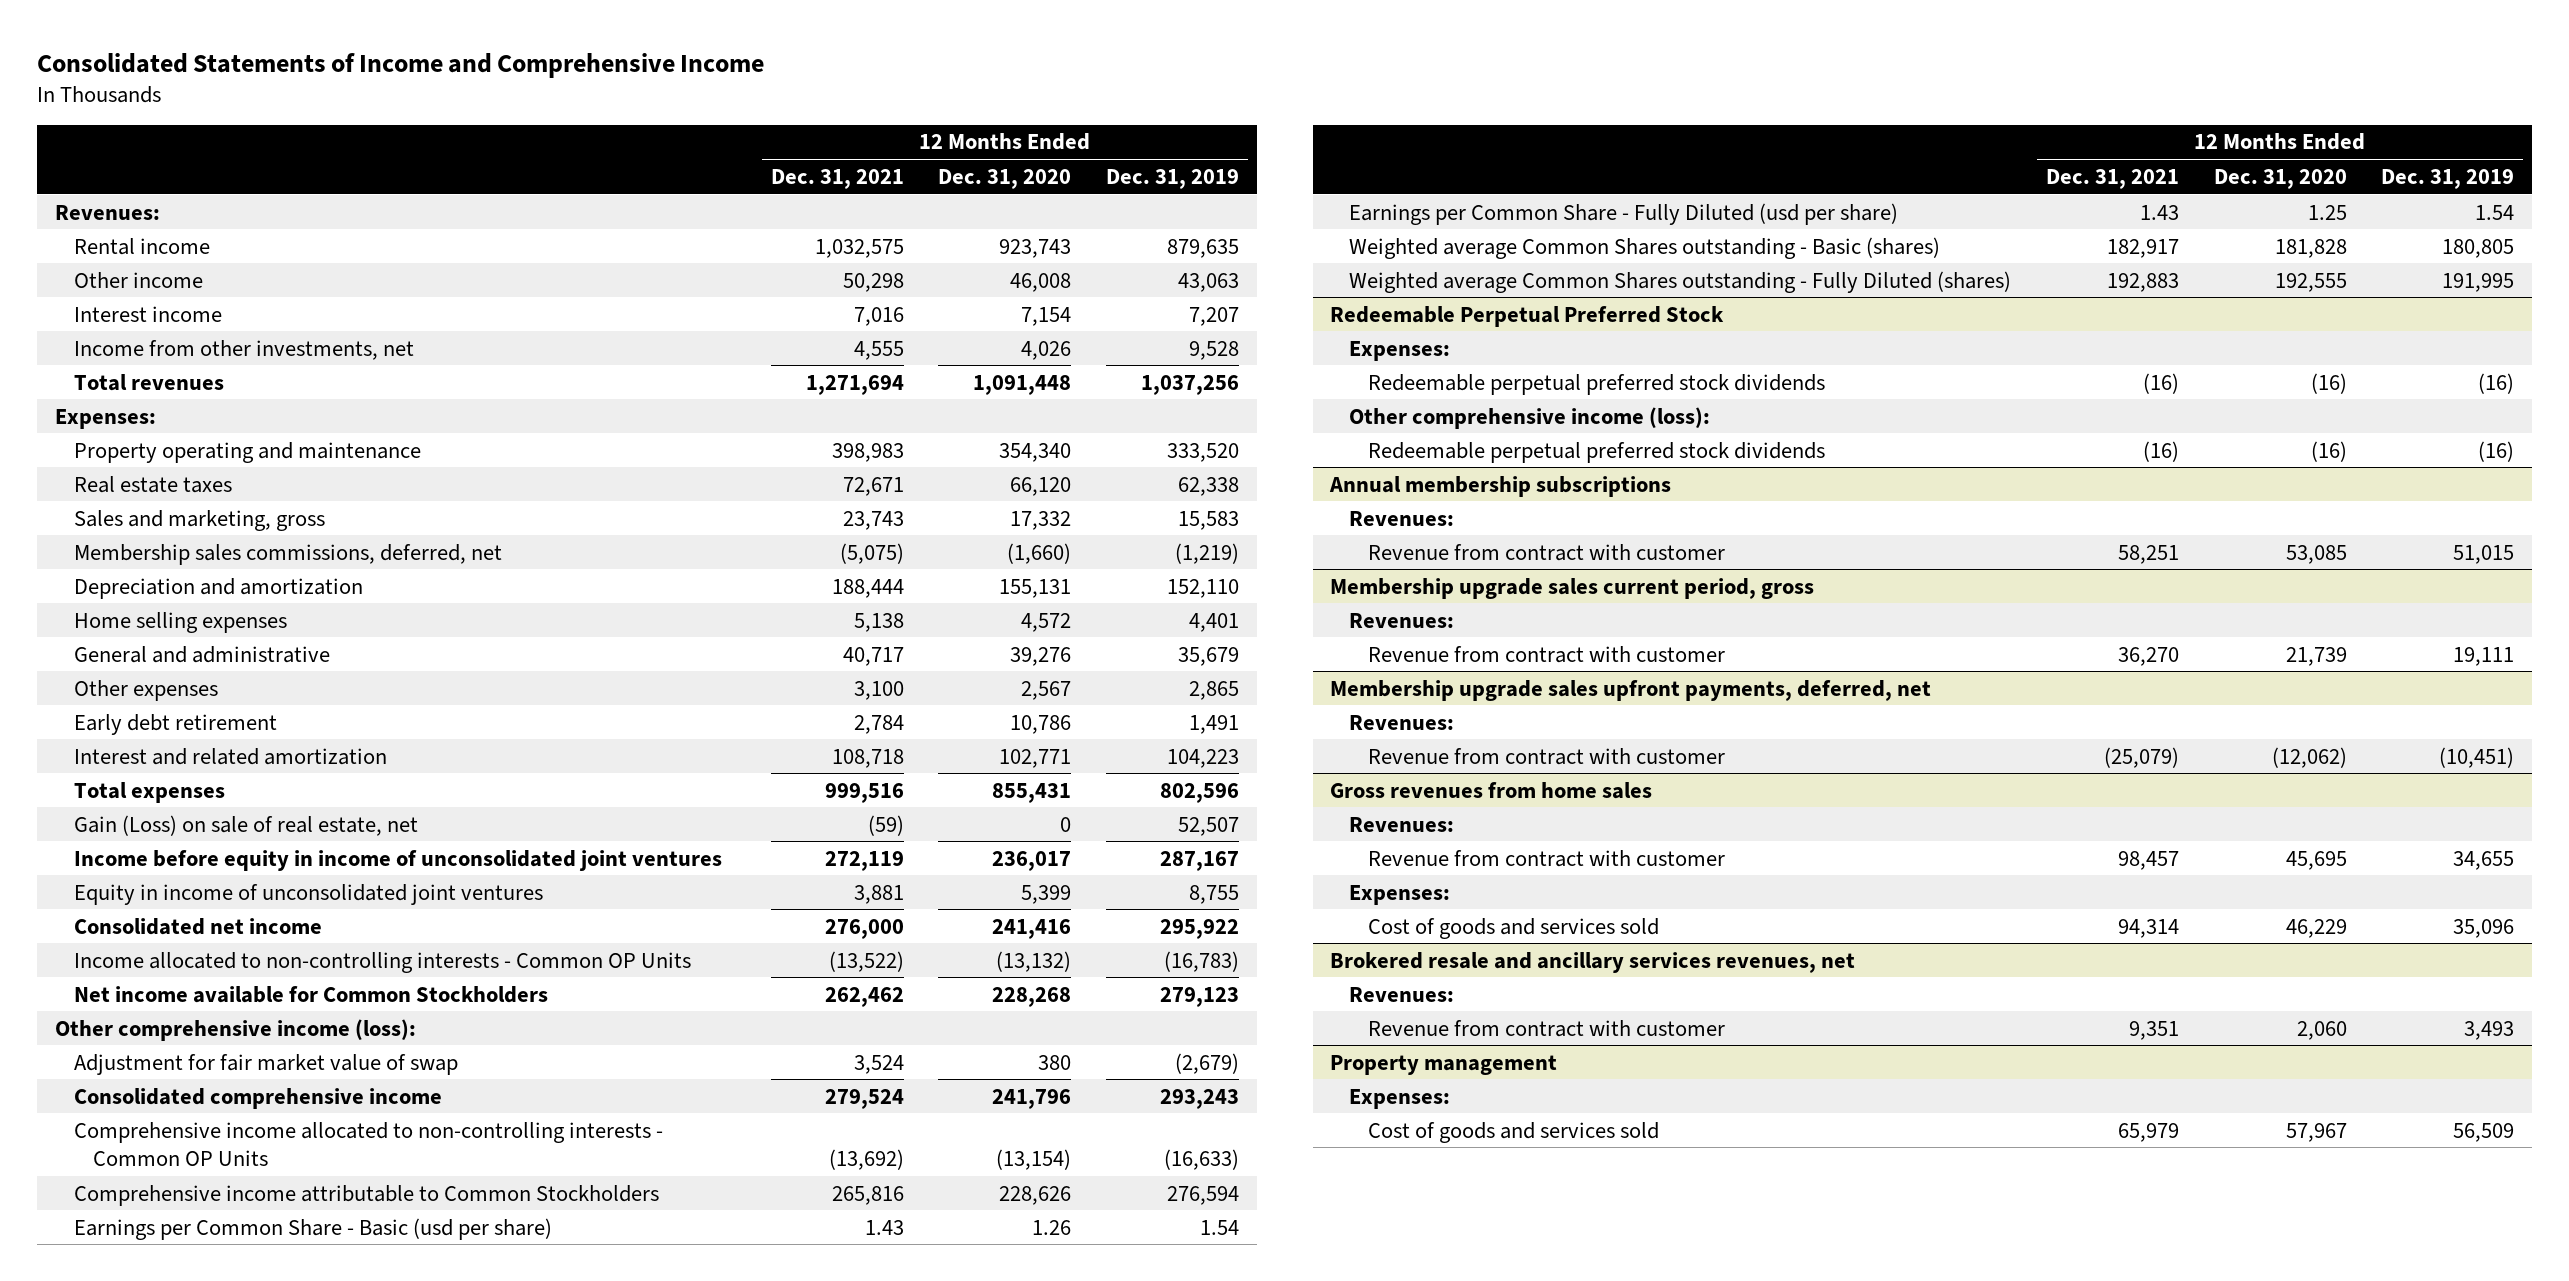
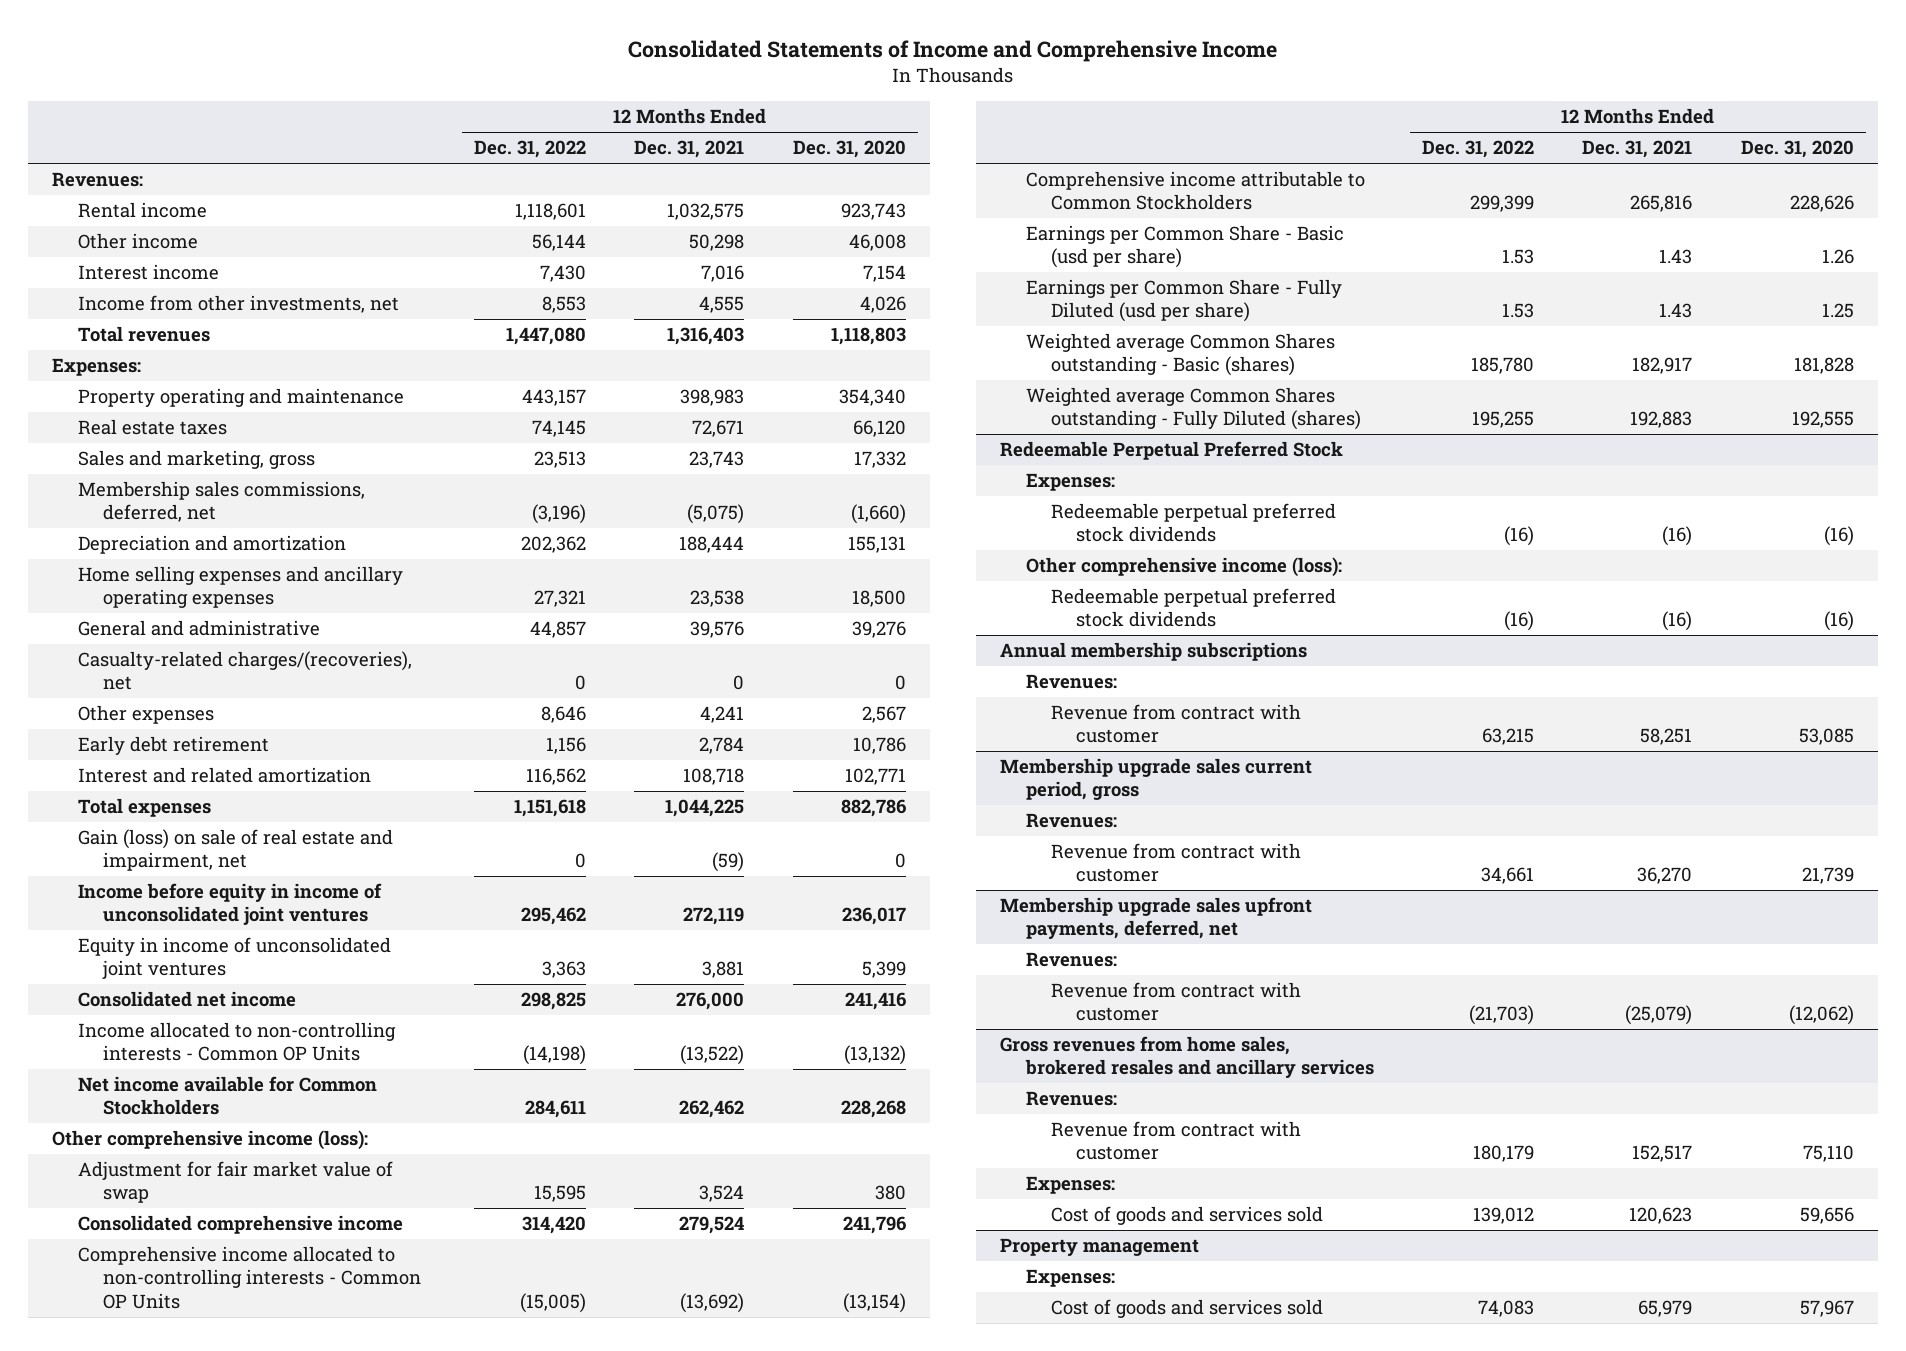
[1106,168,1240,189] Dec. 31, 2019 -> none
none -> [473,140,586,159] Dec. 31, 2022
[805,374,904,395] 1,271,694 -> [667,327,745,346] 1,316,403
[973,374,1072,395] 1,091,448 -> [830,327,906,346] 1,118,803
[73,611,287,633] Home selling expenses -> [77,566,403,609] Home selling expenses and ancillary operating expenses
[853,612,904,632] 5,138 -> [690,590,745,608] 23,538
[1021,612,1072,632] 4,572 -> [851,590,906,608] 18,500
[842,646,904,666] 40,717 -> [690,621,745,639] 39,576
none -> [77,651,412,691] Casualty-related charges/(recoveries), net
[853,680,904,700] 3,100 -> [700,706,745,724] 4,241
[824,782,904,803] 999,516 -> [665,799,745,818] 1,044,225
[992,782,1072,803] 855,431 -> [840,799,906,818] 882,786
[73,814,418,836] Gain (Loss) on sale of real estate, net -> [77,829,393,872] Gain (loss) on sale of real estate and impairment, net
[1329,781,1652,799] Gross revenues from home sales -> [1000,1036,1374,1079] Gross revenues from home sales, brokered resales and ancillary services
[2117,850,2179,870] 98,457 -> [1632,1145,1693,1163] 152,517
[2285,850,2347,870] 45,695 -> [1802,1145,1854,1163] 75,110
[1329,951,1855,973] Brokered resale and ancillary services revenues, net -> none
[1349,986,1455,1002] Revenues: -> none
[1368,1019,1726,1037] Revenue from contract with customer -> none
[2117,918,2179,938] 94,314 -> [1629,1207,1693,1225] 120,623
[2285,918,2347,938] 46,229 -> [1799,1207,1854,1225] 59,656

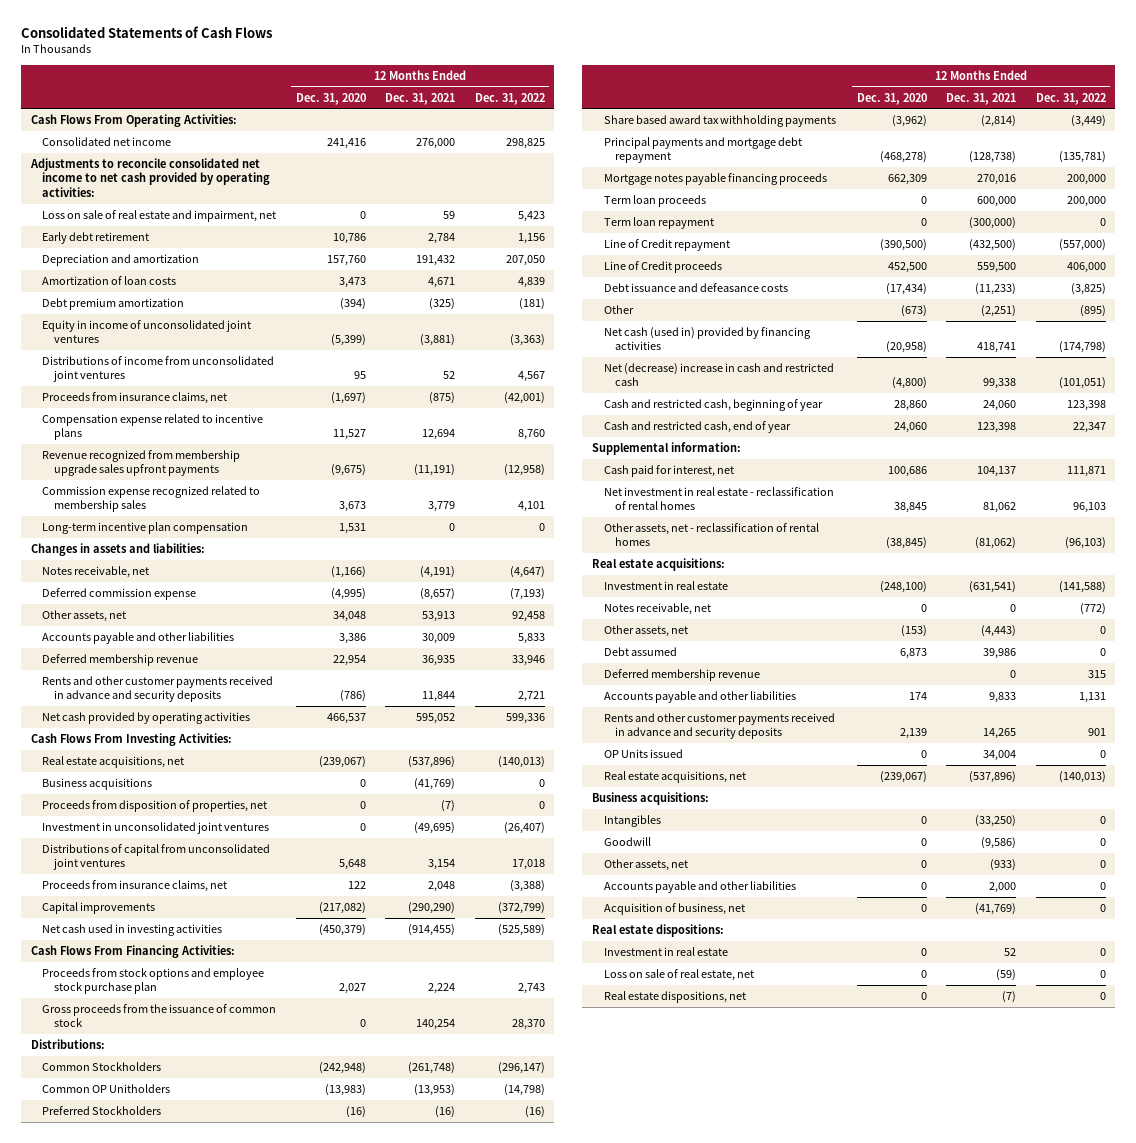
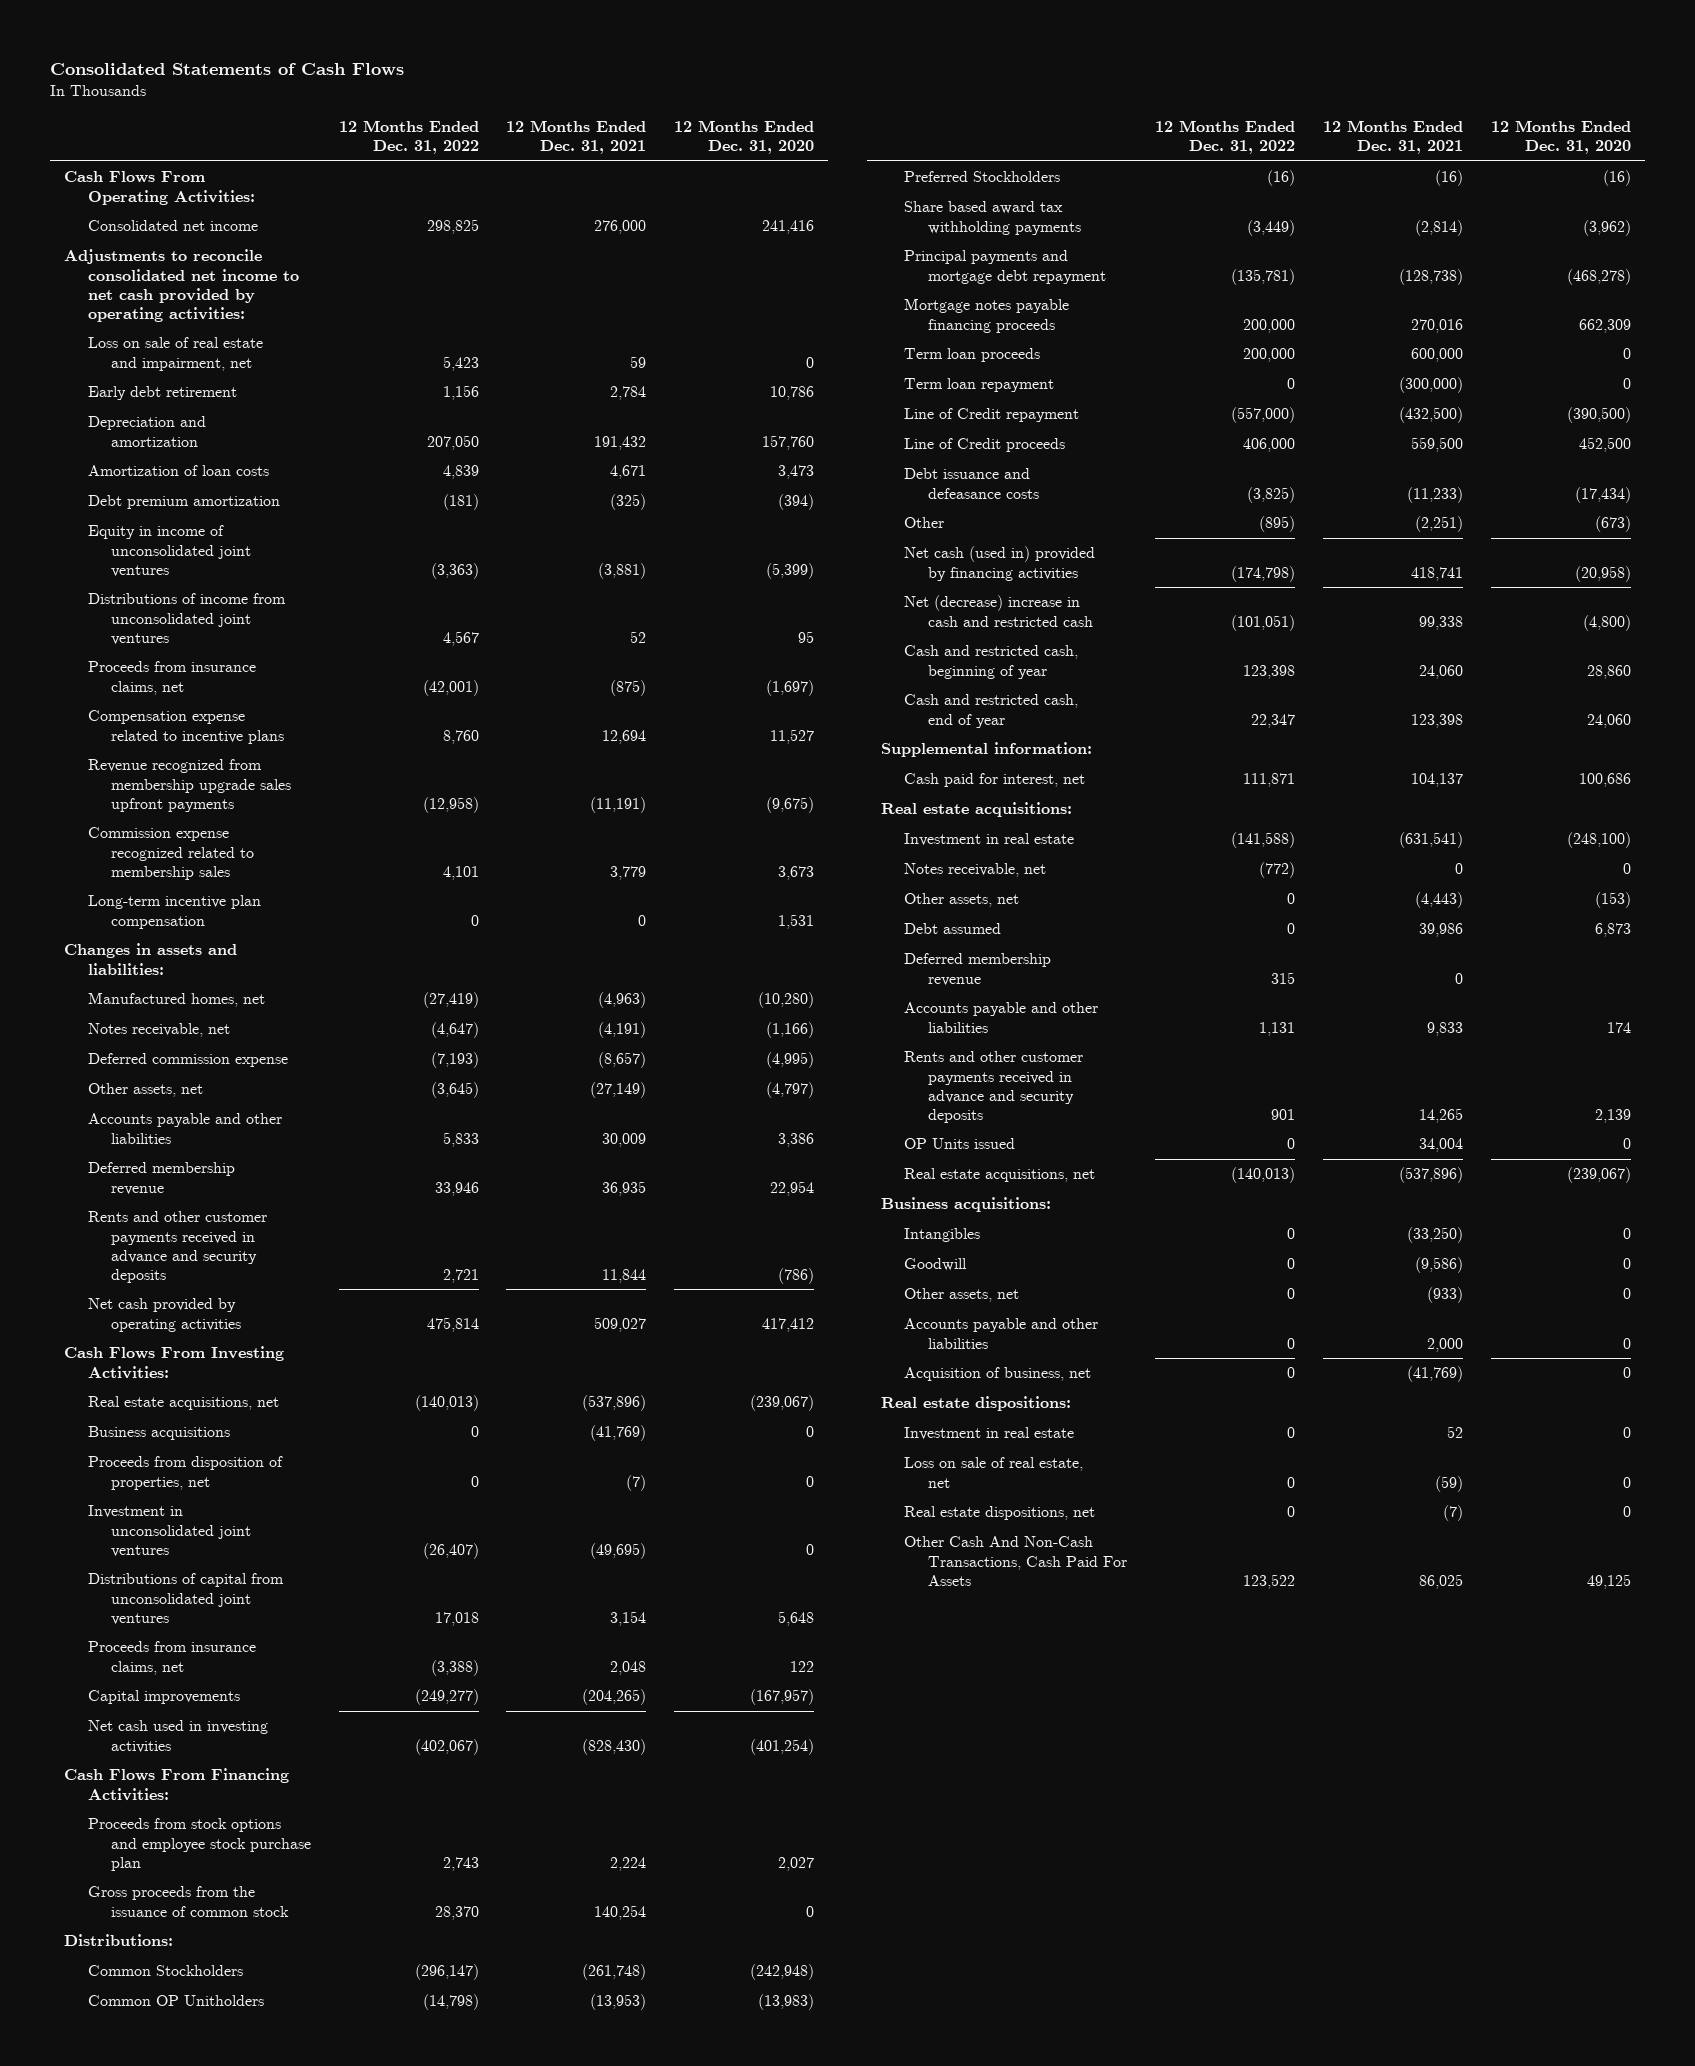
none -> [87,992,265,1008] Manufactured homes, net
[332,611,366,623] 34,048 -> [765,1082,814,1099] (4,797)
[422,611,456,623] 53,913 -> [590,1082,647,1099] (27,149)
[511,611,545,623] 92,458 -> [430,1082,479,1099] (3,645)
[326,713,366,725] 466,537 -> [761,1317,814,1332] 417,412
[416,713,456,725] 595,052 -> [594,1316,647,1332] 509,027
[505,713,545,725] 599,336 -> [426,1316,479,1332] 475,814
[318,902,366,915] (217,082) -> [749,1689,814,1706] (167,957)
[408,902,456,915] (290,290) -> [582,1689,647,1706] (204,265)
[497,902,545,915] (372,799) -> [414,1689,479,1706] (249,277)
[318,924,366,937] (450,379) -> [749,1738,814,1755] (401,254)
[408,924,456,937] (914,455) -> [582,1738,647,1755] (828,430)
[497,924,545,937] (525,589) -> [414,1738,479,1755] (402,067)
[603,487,834,511] Net investment in real estate - reclassification of rental homes -> none
[603,523,819,547] Other assets, net - reclassification of rental homes -> none
none -> [904,1536,1127,1586] Other Cash And Non-Cash Transactions, Cash Paid For Assets

